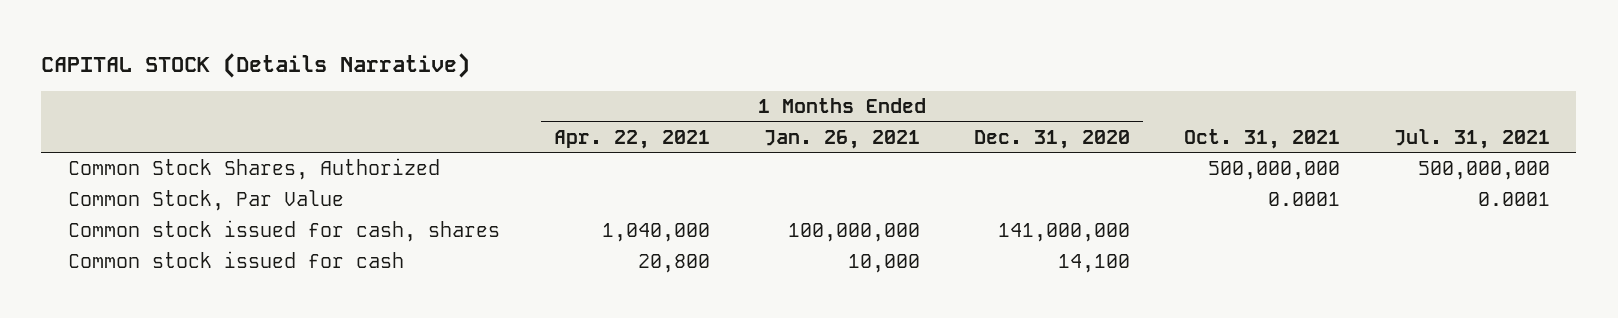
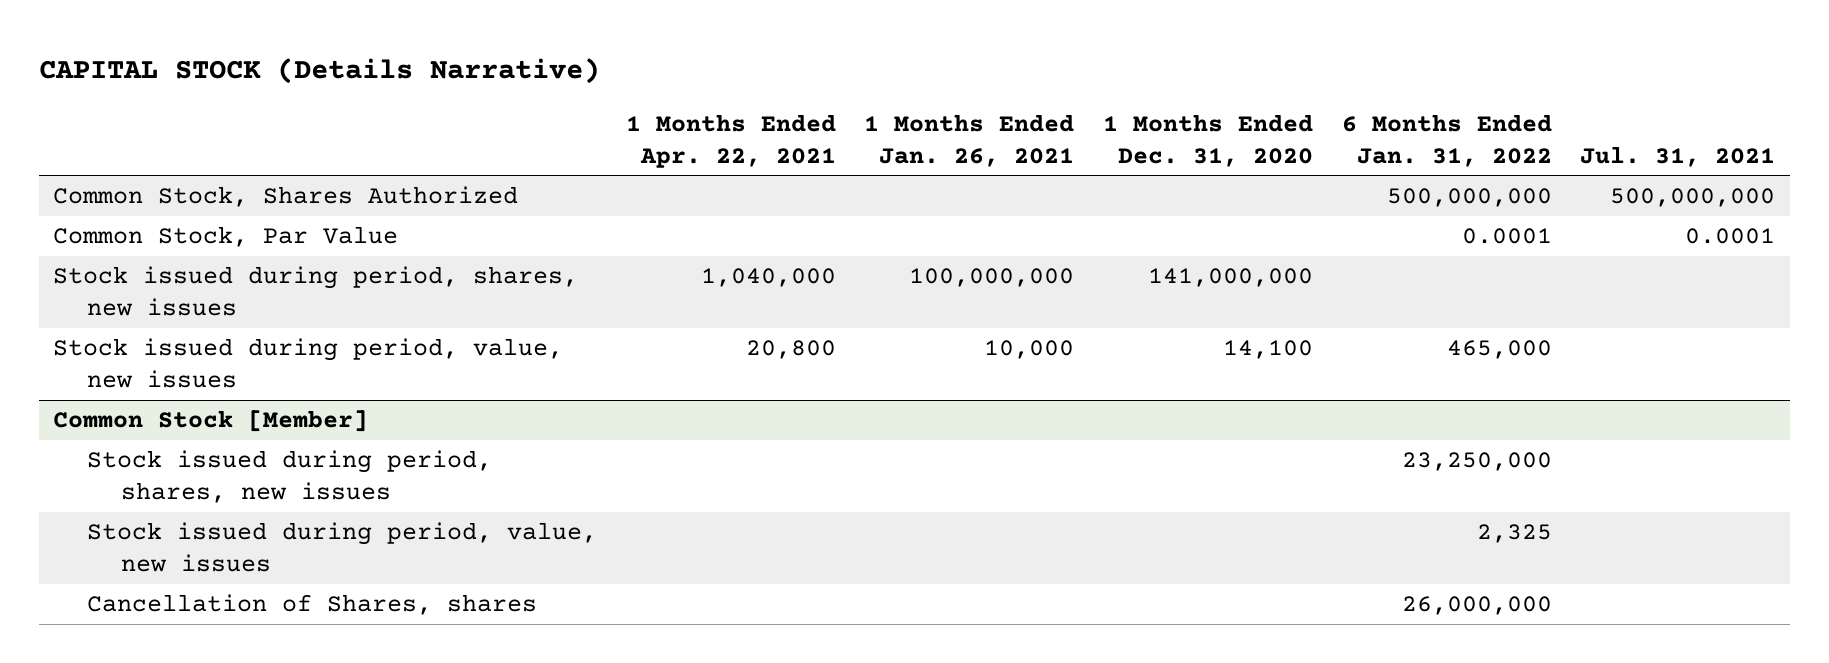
[1183,128,1340,149] Oct. 31, 2021 -> none
none -> [1341,113,1552,167] 6 Months Ended Jan. 31, 2022
[68,158,441,181] Common Stock Shares, Authorized -> [53,186,519,208] Common Stock, Shares Authorized
[68,220,501,243] Common stock issued for cash, shares -> [53,266,579,317] Stock issued during period, shares, new issues
[68,251,405,269] Common stock issued for cash -> [53,338,564,389] Stock issued during period, value, new issues
none -> [53,410,369,433] Common Stock [Member]
none -> [87,450,493,504] Stock issued during period, shares, new issues
none -> [87,522,598,573] Stock issued during period, value, new issues
none -> [87,594,538,616] Cancellation of Shares, shares

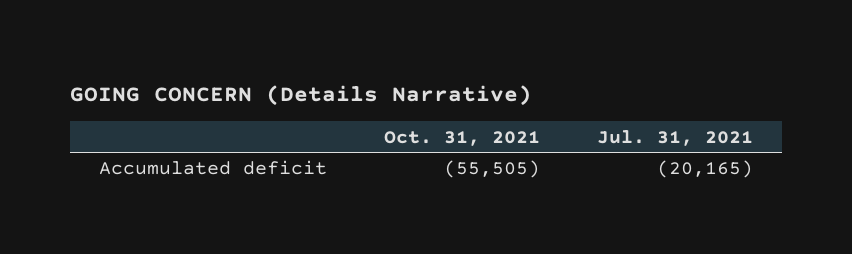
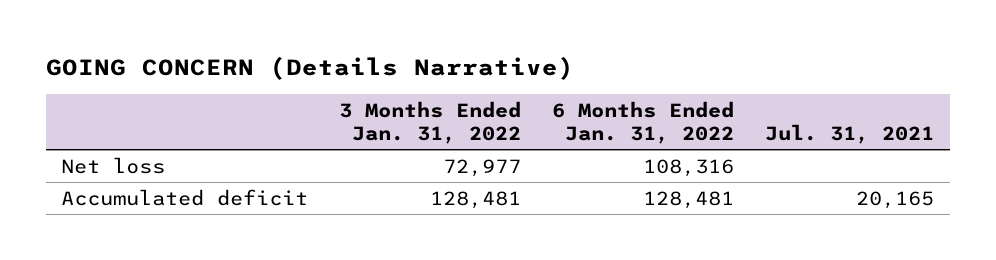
[383,130,540,146] Oct. 31, 2021 -> none
none -> [339,100,522,144] 3 Months Ended Jan. 31, 2022
none -> [552,100,735,144] 6 Months Ended Jan. 31, 2022
none -> [61,156,166,174] Net loss
[657,160,754,179] (20,165) -> [856,190,935,209] 20,165

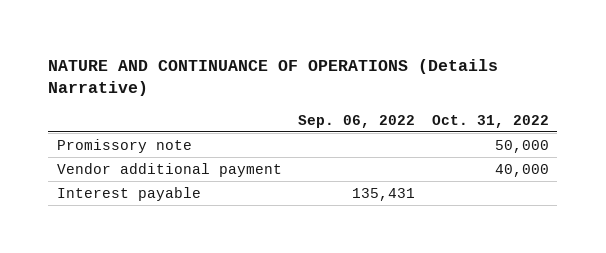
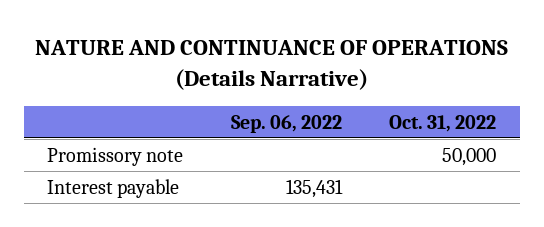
[56,162,282,177] Vendor additional payment -> none

